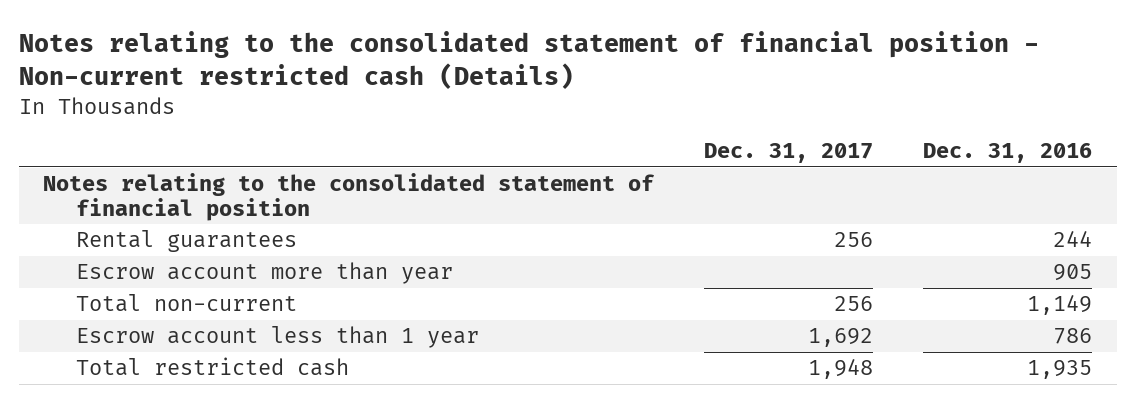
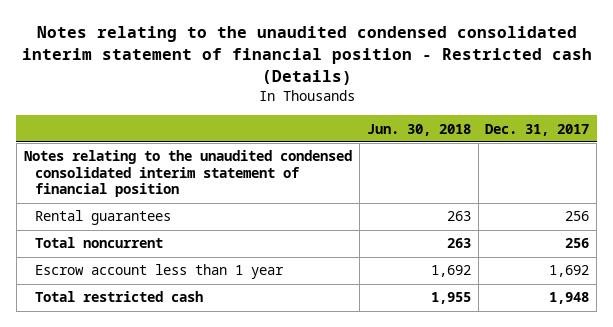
[18,30,1039,89] Notes relating to the consolidated statement of financial position - Non-current restricted cash (Details) -> [21,26,592,86] Notes relating to the unaudited condensed consolidated interim statement of financial position - Restricted cash (Details)
[923,143,1093,164] Dec. 31, 2016 -> none
none -> [366,123,471,136] Jun. 30, 2018
[43,173,656,221] Notes relating to the consolidated statement of financial position -> [23,150,352,198] Notes relating to the unaudited condensed consolidated interim statement of financial position
[75,262,453,285] Escrow account more than year -> none
[75,294,297,313] Total non-current -> [34,237,163,249] Total noncurrent

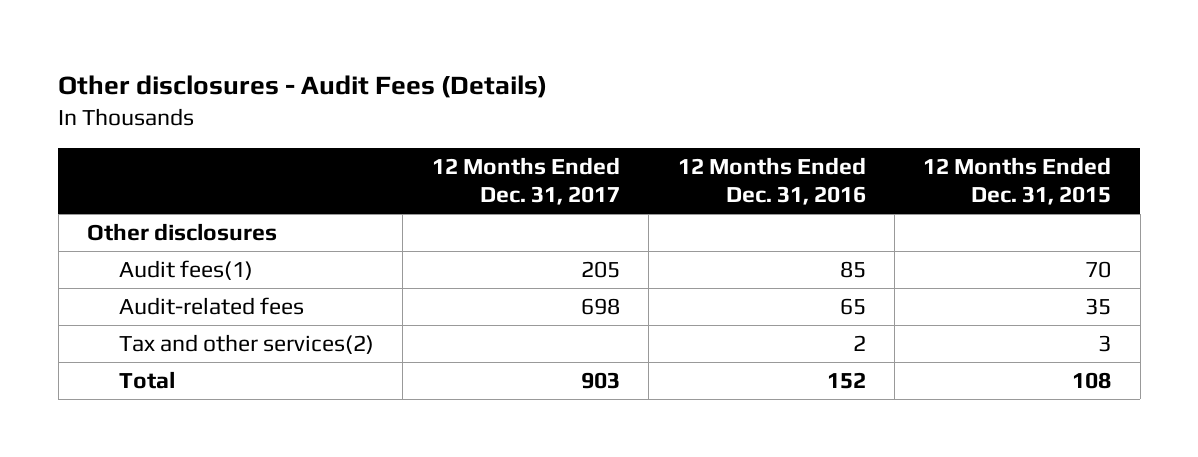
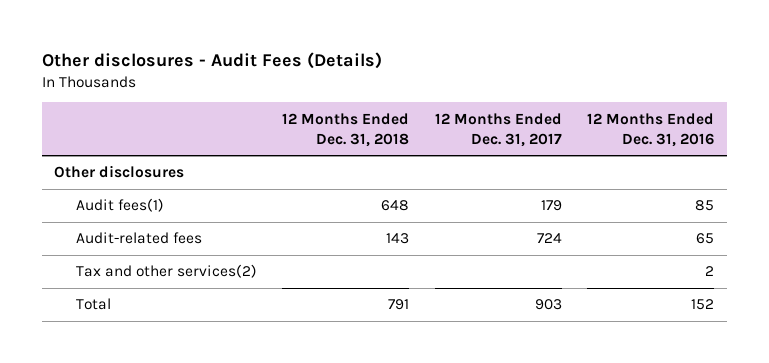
[923,156,1112,206] 12 Months Ended Dec. 31, 2015 -> none
none -> [282,112,410,147] 12 Months Ended Dec. 31, 2018
[580,260,620,278] 205 -> [540,200,562,212] 179
[580,297,620,315] 698 -> [536,233,562,244] 724

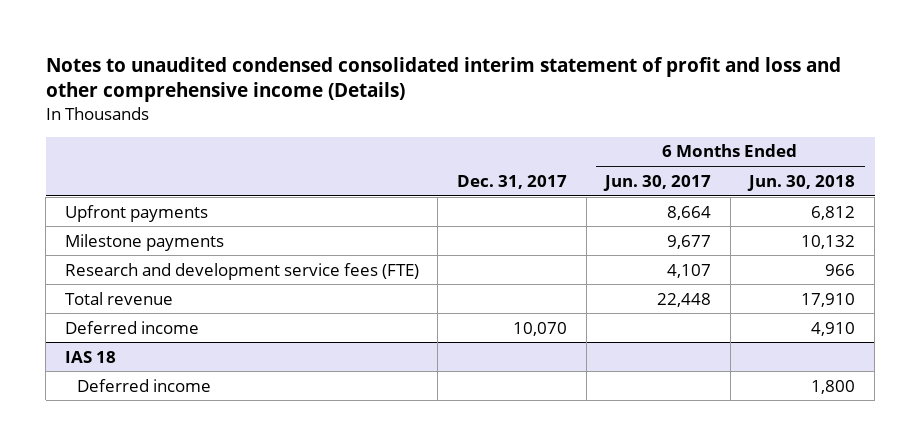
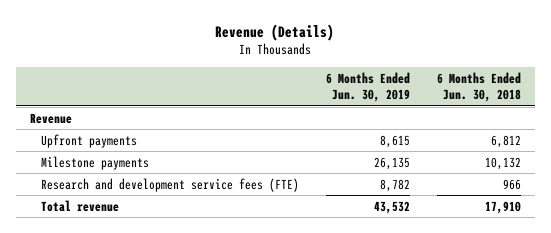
[45,56,841,103] Notes to unaudited condensed consolidated interim statement of profit and loss and other comprehensive income (Details) -> [215,23,335,41] Revenue (Details)
[456,174,567,189] Dec. 31, 2017 -> none
[603,174,712,191] Jun. 30, 2017 -> none
none -> [325,72,410,103] 6 Months Ended Jun. 30, 2019
none -> [29,112,72,124] Revenue
[64,320,199,334] Deferred income -> none
[64,350,116,363] IAS 18 -> none
[76,378,211,392] Deferred income -> none

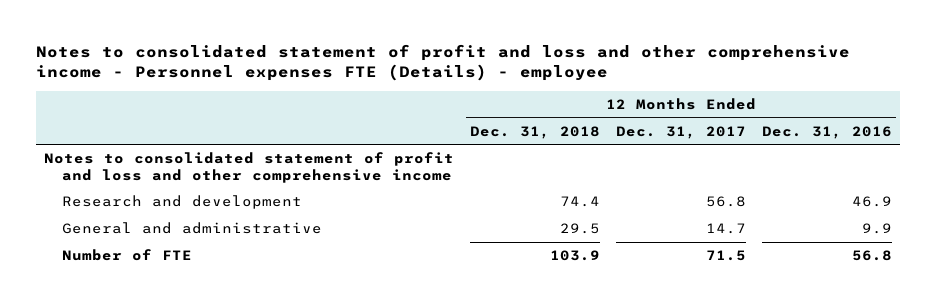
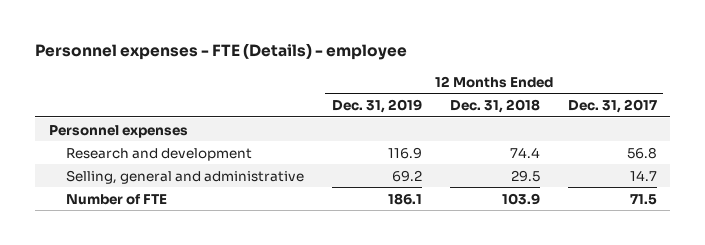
[36,43,851,82] Notes to consolidated statement of profit and loss and other comprehensive income - Personnel expenses FTE (Details) - employee -> [34,43,407,61] Personnel expenses - FTE (Details) - employee
[761,125,892,139] Dec. 31, 2016 -> none
none -> [331,99,422,114] Dec. 31, 2019
[44,152,455,183] Notes to consolidated statement of profit and loss and other comprehensive income -> none
none -> [48,124,188,138] Personnel expenses
[62,222,323,235] General and administrative -> [66,169,305,184] Selling, general and administrative

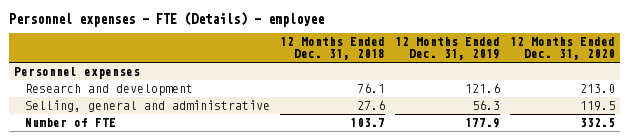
[567,99,657,114] Dec. 31, 2017 -> none
none -> [510,37,616,61] 12 Months Ended Dec. 31, 2020
[387,146,422,159] 116.9 -> [465,82,501,93] 121.6
[509,146,540,158] 74.4 -> [357,82,386,93] 76.1
[391,169,422,182] 69.2 -> [472,99,501,110] 56.3
[510,169,540,182] 29.5 -> [357,99,386,110] 27.6
[387,192,422,205] 186.1 -> [465,117,501,128] 177.9
[501,192,540,205] 103.9 -> [350,117,386,127] 103.7

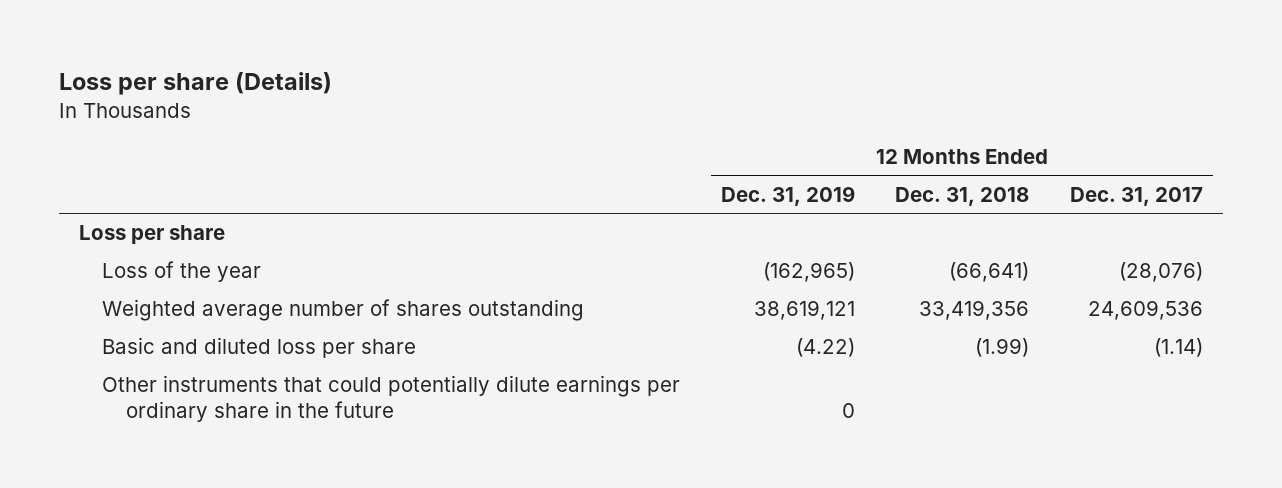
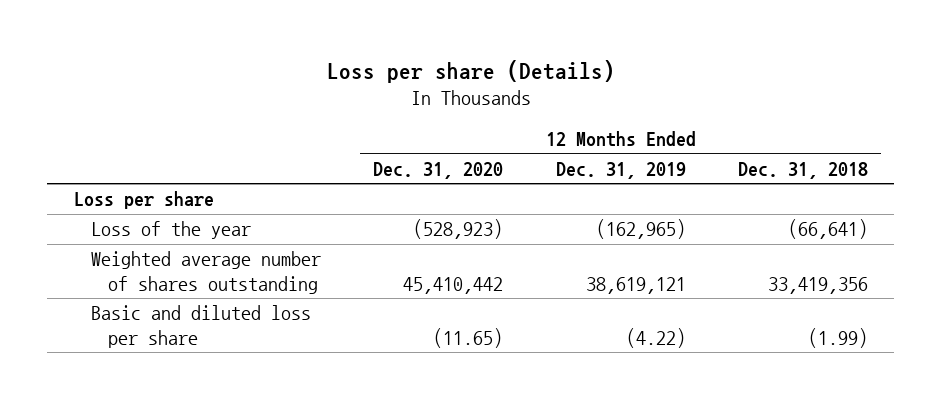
[1069,187,1203,207] Dec. 31, 2017 -> none
none -> [373,161,504,179] Dec. 31, 2020
[102,375,681,422] Other instruments that could potentially dilute earnings per ordinary share in the future -> none

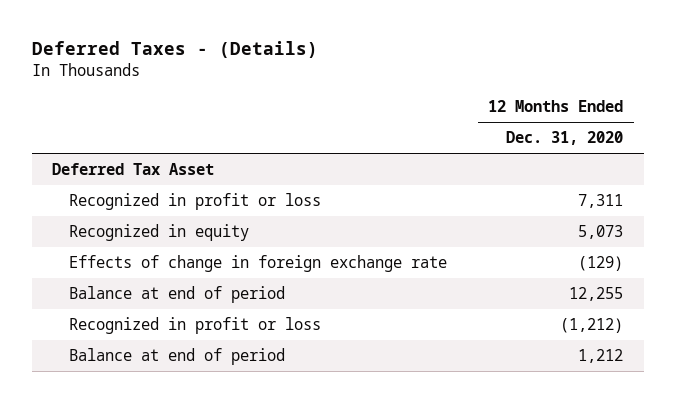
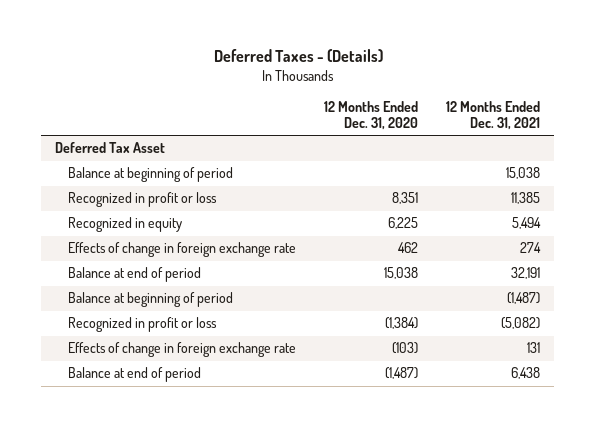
none -> [446,101,541,130] 12 Months Ended Dec. 31, 2021
none -> [68,167,234,183] Balance at beginning of period
[578,193,624,208] 7,311 -> [392,192,419,205] 8,351
[578,224,624,239] 5,073 -> [388,217,419,230] 6,225
[578,255,624,271] (129) -> [398,242,419,254] 462
[569,286,624,301] 12,255 -> [384,267,419,280] 15,038
none -> [68,292,234,308] Balance at beginning of period
[560,317,624,333] (1,212) -> [385,317,419,330] (1,384)
none -> [68,342,297,358] Effects of change in foreign exchange rate
[578,348,624,363] 1,212 -> [385,367,419,380] (1,487)

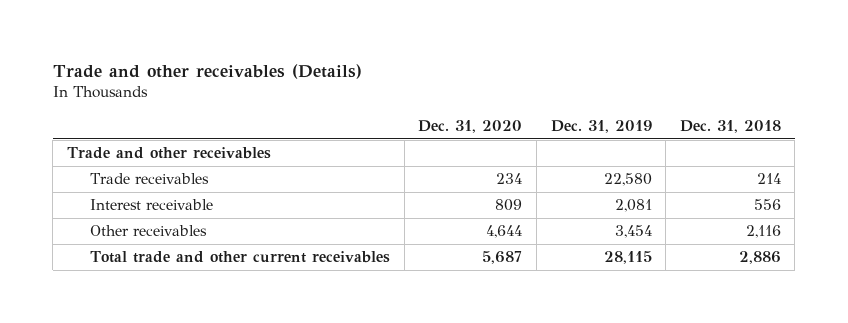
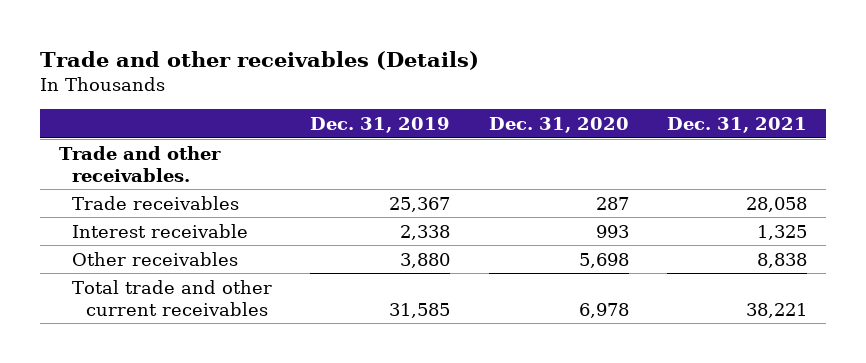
[679,119,781,133] Dec. 31, 2018 -> none
none -> [667,116,808,133] Dec. 31, 2021
[66,147,271,160] Trade and other receivables -> [58,145,221,182] Trade and other receivables.
[496,173,523,185] 234 -> [595,196,629,210] 287
[603,173,652,187] 22,580 -> [389,196,451,212] 25,367
[495,199,523,212] 809 -> [595,224,629,238] 993
[614,199,652,213] 2,081 -> [400,224,451,240] 2,338
[486,225,523,239] 4,644 -> [578,252,629,268] 5,698
[614,225,652,239] 3,454 -> [400,252,451,268] 3,880
[482,251,523,265] 5,687 -> [578,302,629,318] 6,978
[603,251,652,265] 28,115 -> [389,302,451,318] 31,585

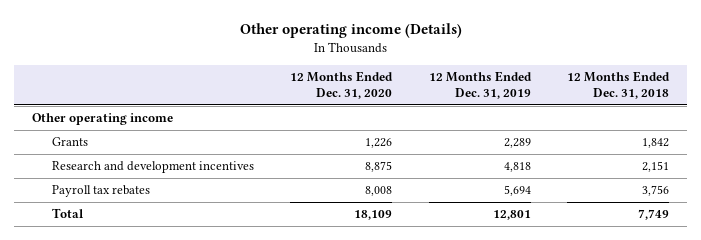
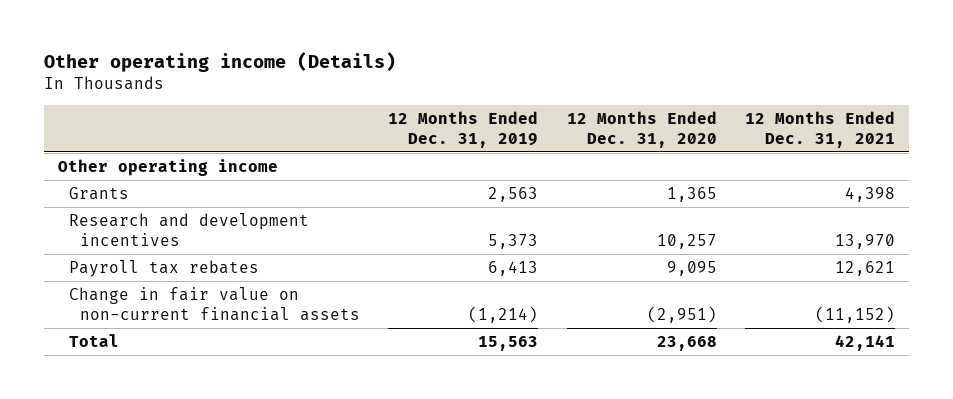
[567,71,671,99] 12 Months Ended Dec. 31, 2018 -> none
none -> [744,110,895,148] 12 Months Ended Dec. 31, 2021
[365,138,393,149] 1,226 -> [666,186,717,202] 1,365
[503,138,531,149] 2,289 -> [488,186,539,202] 2,563
[365,161,393,173] 8,875 -> [656,233,717,249] 10,257
[503,162,531,173] 4,818 -> [488,233,539,249] 5,373
[365,186,393,197] 8,008 -> [666,260,717,276] 9,095
[503,185,531,197] 5,694 -> [488,260,539,276] 6,413
none -> [69,286,361,321] Change in fair value on non-current financial assets
[354,210,393,221] 18,109 -> [656,335,717,351] 23,668
[492,210,531,221] 12,801 -> [478,335,539,351] 15,563

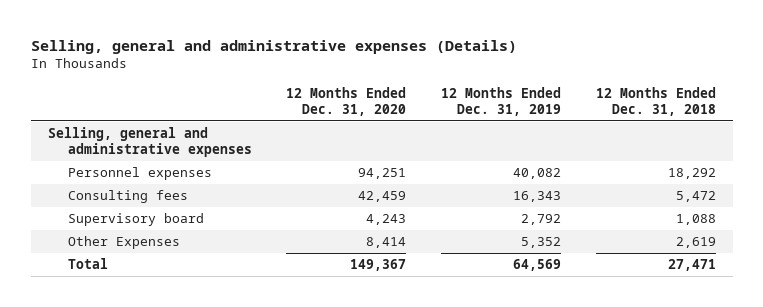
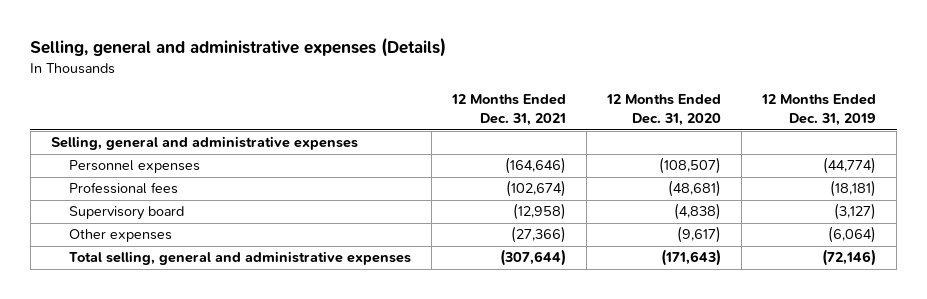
[595,86,716,116] 12 Months Ended Dec. 31, 2018 -> none
none -> [450,94,566,127] 12 Months Ended Dec. 31, 2021
[67,258,108,270] Total -> none
[358,168,407,180] 94,251 -> [658,157,721,175] (108,507)
[513,168,562,180] 40,082 -> [823,157,877,175] (44,774)
[67,190,188,204] Consulting fees -> [68,182,178,195] Professional fees
[358,191,407,203] 42,459 -> [667,180,721,198] (48,681)
[513,191,562,203] 16,343 -> [830,180,877,198] (18,181)
[366,214,407,226] 4,243 -> [673,203,721,221] (4,838)
[521,214,562,226] 2,792 -> [834,203,877,221] (3,127)
[67,236,180,250] Other Expenses -> [68,229,172,243] Other expenses
[366,237,407,249] 8,414 -> [676,226,721,244] (9,617)
[521,237,562,249] 5,352 -> [828,226,877,244] (6,064)
none -> [68,251,411,266] Total selling, general and administrative expenses

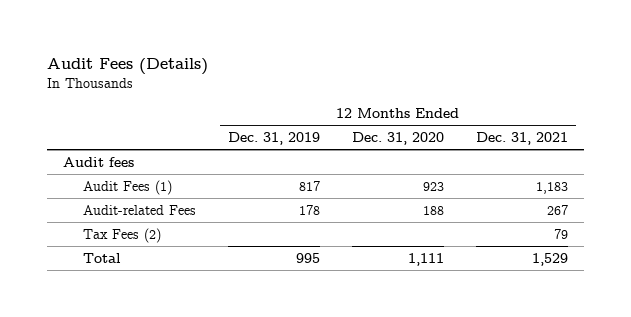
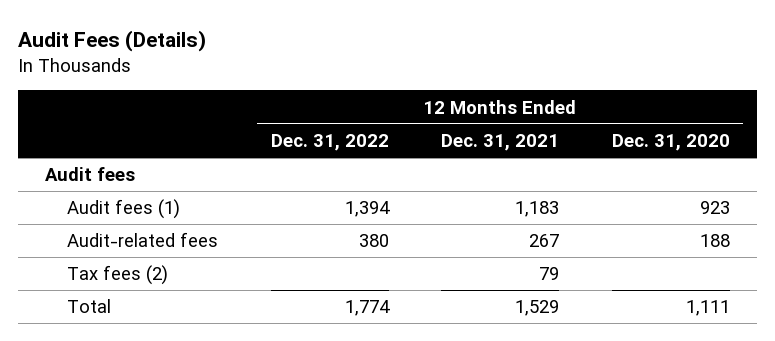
[227,132,320,146] Dec. 31, 2019 -> none
none -> [270,134,389,152] Dec. 31, 2022
[82,179,172,195] Audit Fees (1) -> [66,199,180,220] Audit fees (1)
[82,204,196,215] Audit-related Fees -> [66,232,218,248] Audit-related fees
[82,227,161,243] Tax Fees (2) -> [66,265,168,286] Tax fees (2)

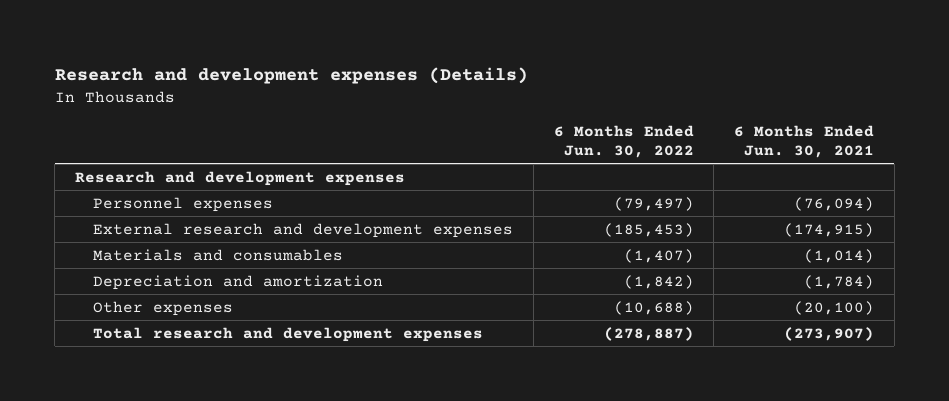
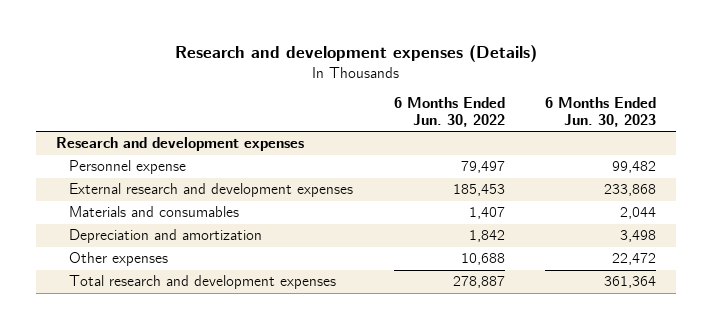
[734,124,875,159] 6 Months Ended Jun. 30, 2021 -> none
none -> [544,97,656,128] 6 Months Ended Jun. 30, 2023
[92,196,273,212] Personnel expenses -> [69,160,187,175] Personnel expense
[613,196,694,211] (79,497) -> [460,161,505,174] 79,497
[603,222,694,237] (185,453) -> [452,184,505,197] 185,453
[623,248,694,263] (1,407) -> [468,207,505,220] 1,407
[623,274,694,289] (1,842) -> [468,230,505,243] 1,842
[613,300,694,315] (10,688) -> [460,253,505,266] 10,688
[603,326,694,341] (278,887) -> [452,276,505,289] 278,887

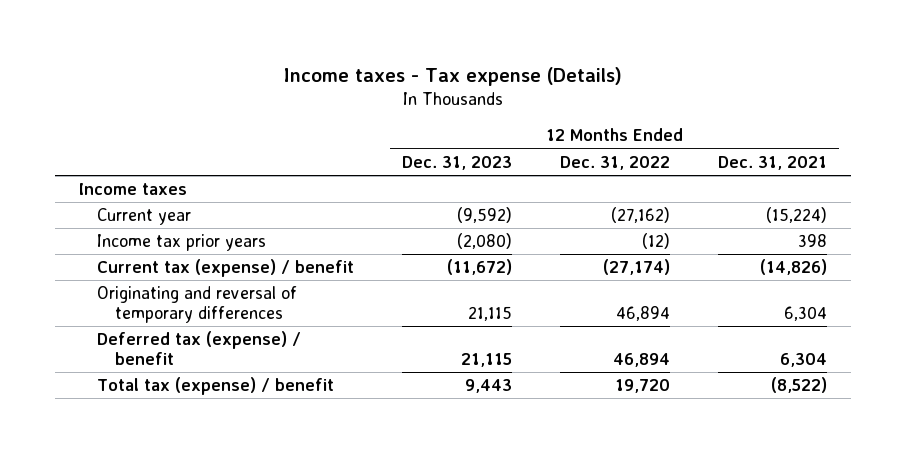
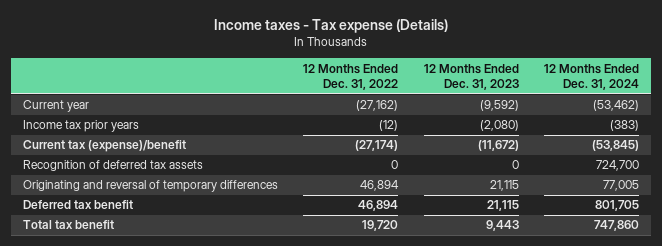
[718,155,828,170] Dec. 31, 2021 -> none
none -> [543,63,639,91] 12 Months Ended Dec. 31, 2024
[79,183,188,196] Income taxes -> none
[97,259,355,278] Current tax (expense) / benefit -> [23,140,187,153] Current tax (expense)/benefit
none -> [23,160,204,172] Recognition of deferred tax assets
[97,331,302,366] Deferred tax (expense) / benefit -> [23,200,134,210] Deferred tax benefit
[97,377,335,396] Total tax (expense) / benefit -> [23,220,115,230] Total tax benefit

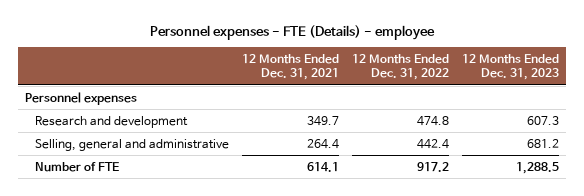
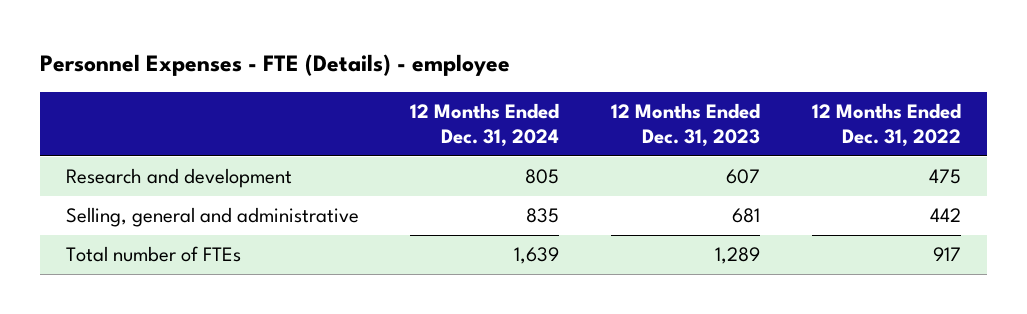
[150,24,436,40] Personnel expenses - FTE (Details) - employee -> [39,54,510,77] Personnel Expenses - FTE (Details) - employee
[241,53,339,81] 12 Months Ended Dec. 31, 2021 -> none
none -> [410,103,560,147] 12 Months Ended Dec. 31, 2024
[24,91,137,105] Personnel expenses -> none
[417,115,450,126] 474.8 -> [929,169,962,185] 475
[527,115,560,125] 607.3 -> [726,169,761,185] 607
[417,138,450,149] 442.4 -> [930,208,962,223] 442
[527,138,560,148] 681.2 -> [732,208,761,224] 681
[34,161,119,172] Number of FTE -> [65,246,241,263] Total number of FTEs
[417,161,450,172] 917.2 -> [933,247,962,262] 917
[516,161,560,174] 1,288.5 -> [715,247,761,265] 1,289

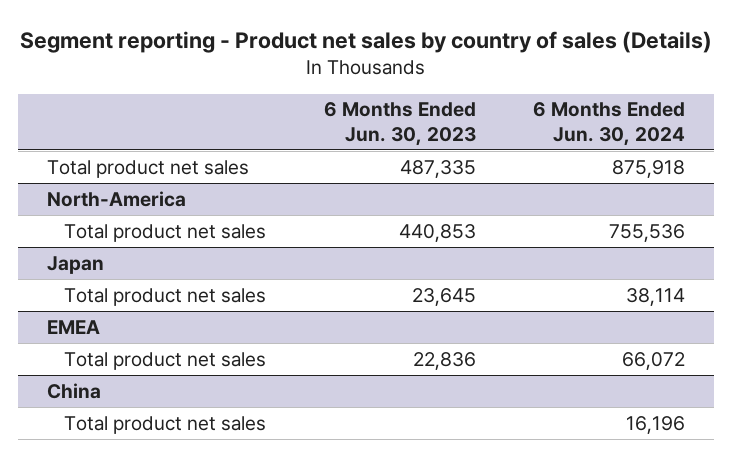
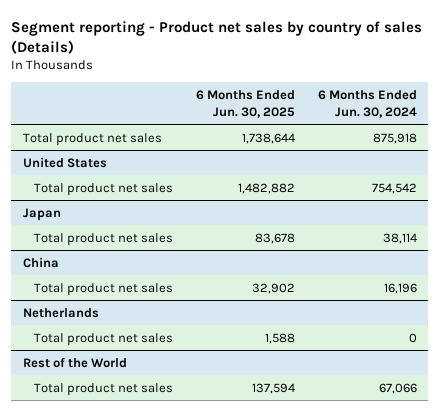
[323,102,476,146] 6 Months Ended Jun. 30, 2023 -> none
none -> [195,90,295,118] 6 Months Ended Jun. 30, 2025
[46,190,186,207] North-America -> [22,156,107,168] United States
[609,223,686,242] 755,536 -> [371,182,417,194] 754,542
[46,319,100,334] EMEA -> none
[64,351,267,370] Total product net sales -> none
none -> [22,307,99,318] Netherlands
none -> [33,332,173,346] Total product net sales
none -> [22,356,127,368] Rest of the World
none -> [33,382,173,396] Total product net sales

